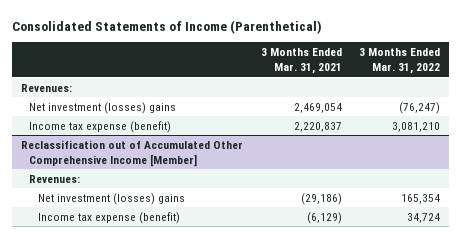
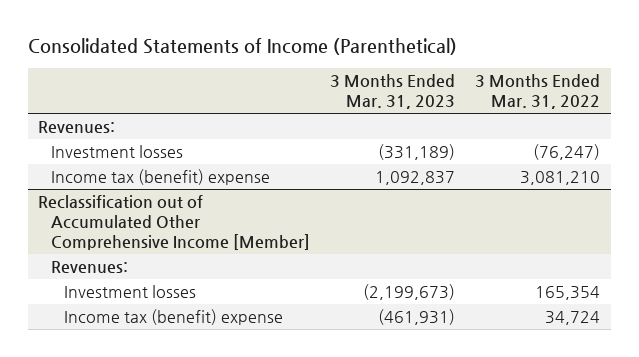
[260,48,342,75] 3 Months Ended Mar. 31, 2021 -> none
none -> [330,74,456,110] 3 Months Ended Mar. 31, 2023
[29,101,177,114] Net investment (losses) gains -> [51,145,184,159] Investment losses
[29,120,172,133] Income tax expense (benefit) -> [51,169,271,186] Income tax (benefit) expense
[37,192,185,205] Net investment (losses) gains -> [63,285,196,299] Investment losses
[37,211,180,224] Income tax expense (benefit) -> [63,309,283,326] Income tax (benefit) expense

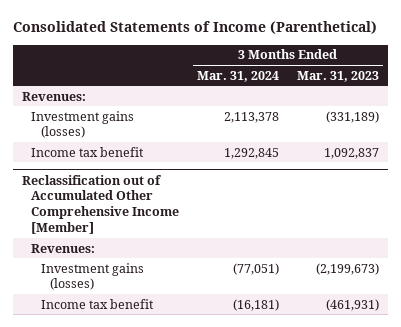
[475,74,601,110] 3 Months Ended Mar. 31, 2022 -> none
none -> [197,70,280,82] Mar. 31, 2024
[51,145,184,159] Investment losses -> [31,110,135,139] Investment gains (losses)
[51,169,271,186] Income tax (benefit) expense -> [31,146,145,157] Income tax benefit
[63,285,196,299] Investment losses -> [40,262,144,291] Investment gains (losses)
[63,309,283,326] Income tax (benefit) expense -> [40,298,154,309] Income tax benefit

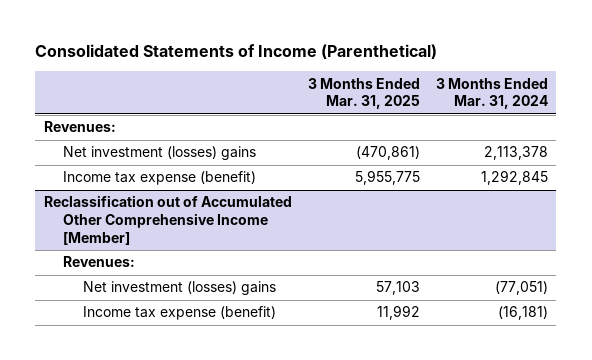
[296,70,379,82] Mar. 31, 2023 -> none
none -> [307,77,420,110] 3 Months Ended Mar. 31, 2025
[31,110,135,139] Investment gains (losses) -> [63,146,257,161] Net investment (losses) gains
[31,146,145,157] Income tax benefit -> [63,171,257,186] Income tax expense (benefit)
[40,262,144,291] Investment gains (losses) -> [82,281,276,296] Net investment (losses) gains
[40,298,154,309] Income tax benefit -> [82,306,276,321] Income tax expense (benefit)

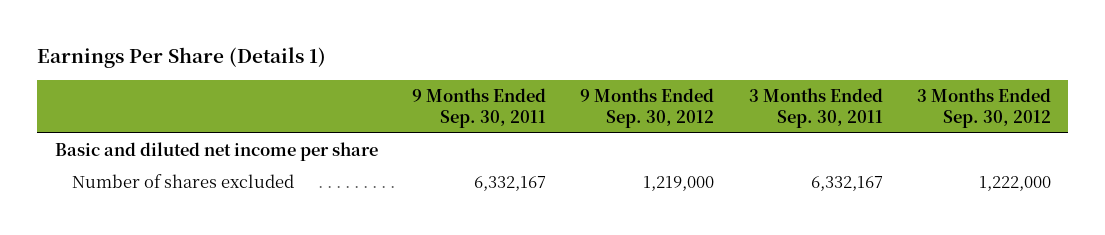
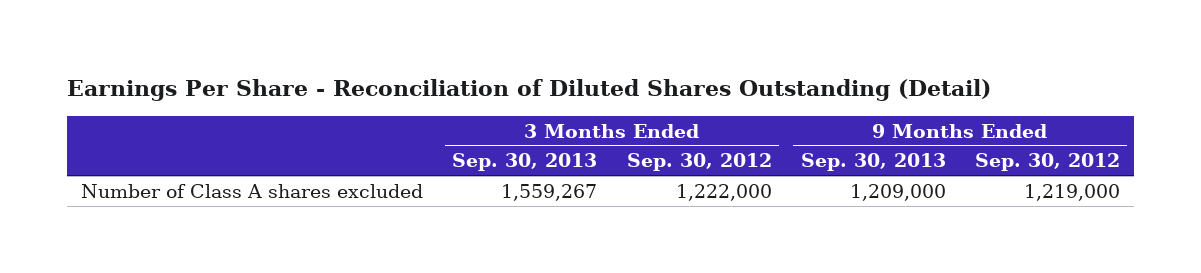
[37,47,327,69] Earnings Per Share (Details 1) -> [66,79,991,102] Earnings Per Share - Reconciliation of Diluted Shares Outstanding (Detail)
[411,88,546,128] 9 Months Ended Sep. 30, 2011 -> none
[748,88,883,128] 3 Months Ended Sep. 30, 2011 -> none
none -> [452,153,598,172] Sep. 30, 2013
none -> [800,153,946,172] Sep. 30, 2013
[54,142,378,162] Basic and diluted net income per share -> none
[72,174,295,189] Number of shares excluded -> [81,183,424,198] Number of Class A shares excluded

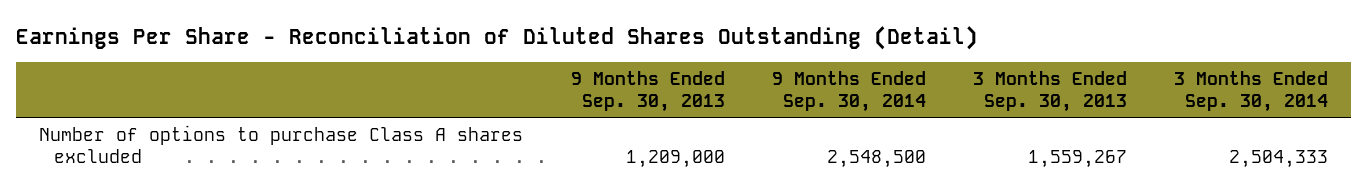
[626,153,772,172] Sep. 30, 2012 -> none
[974,153,1120,172] Sep. 30, 2012 -> none
none -> [771,70,926,112] 9 Months Ended Sep. 30, 2014
none -> [1173,70,1328,112] 3 Months Ended Sep. 30, 2014
[81,183,424,198] Number of Class A shares excluded -> [39,124,524,164] Number of options to purchase Class A shares excluded

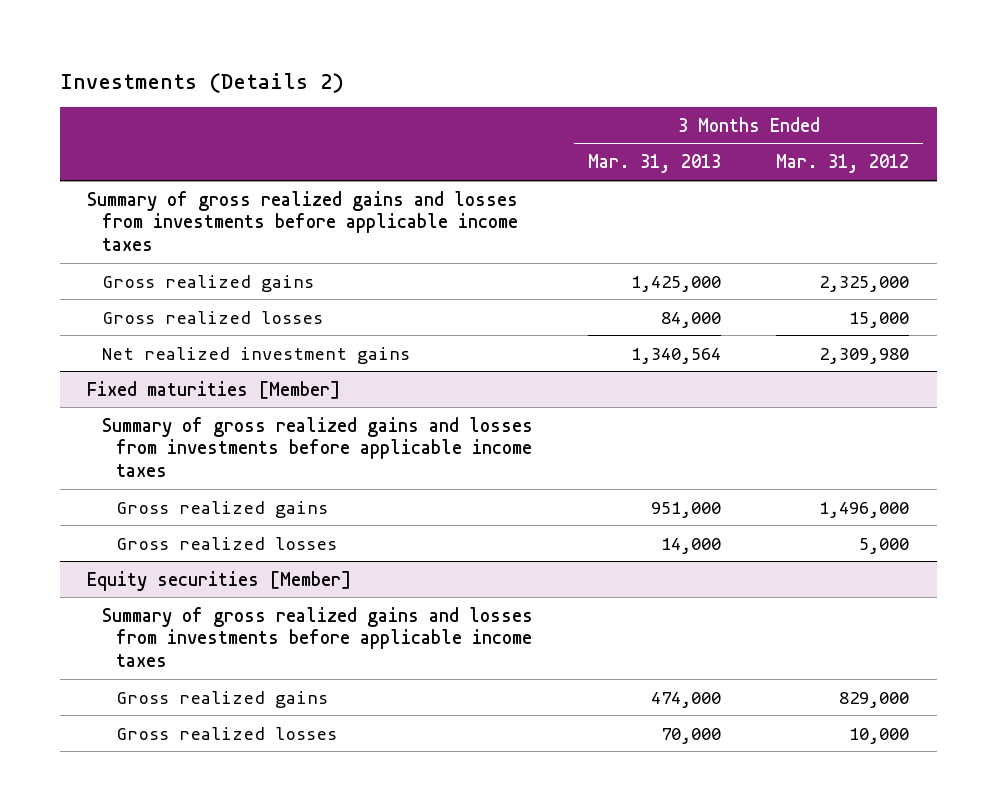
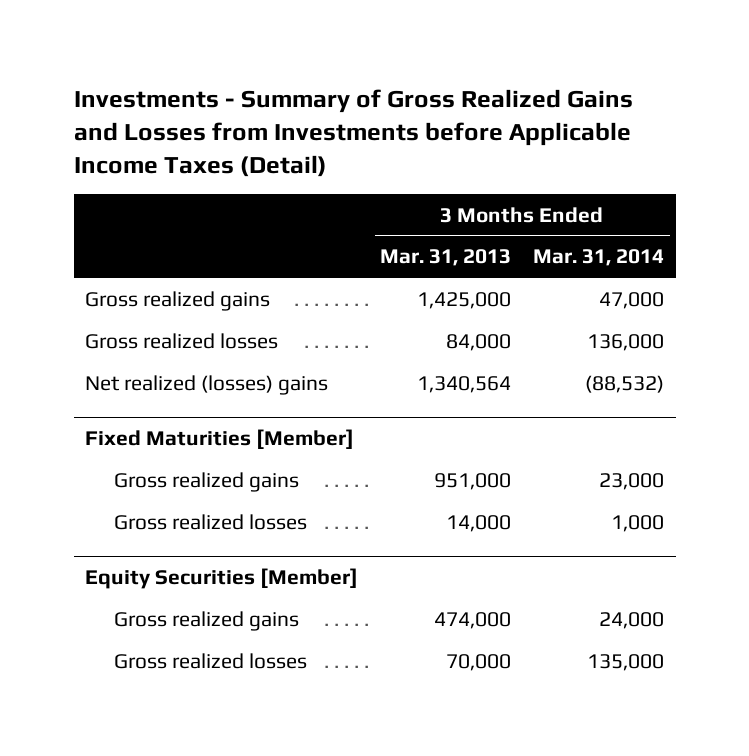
[59,72,344,93] Investments (Details 2) -> [73,88,633,177] Investments - Summary of Gross Realized Gains and Losses from Investments before Applicable Income Taxes (Detail)
[776,154,910,174] Mar. 31, 2012 -> none
none -> [533,249,665,267] Mar. 31, 2014
[87,190,519,251] Summary of gross realized gains and losses from investments before applicable income taxes -> none
[101,416,533,477] Summary of gross realized gains and losses from investments before applicable income taxes -> none
[101,346,410,364] Net realized investment gains -> [85,374,329,395] Net realized (losses) gains
[87,380,341,399] Fixed maturities [Member] -> [85,429,355,450] Fixed Maturities [Member]
[101,606,533,667] Summary of gross realized gains and losses from investments before applicable income taxes -> none
[87,570,352,591] Equity securities [Member] -> [85,568,359,590] Equity Securities [Member]

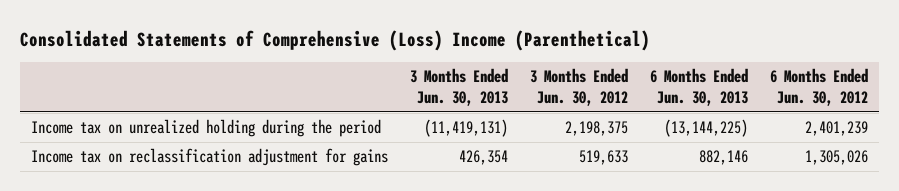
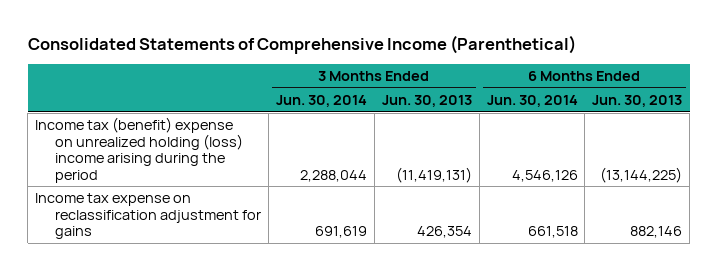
[19,29,650,51] Consolidated Statements of Comprehensive (Loss) Income (Parenthetical) -> [27,35,576,55] Consolidated Statements of Comprehensive Income (Parenthetical)
[530,68,629,107] 3 Months Ended Jun. 30, 2012 -> none
[770,68,869,107] 6 Months Ended Jun. 30, 2012 -> none
none -> [276,94,368,107] Jun. 30, 2014
none -> [486,94,578,107] Jun. 30, 2014
[30,119,381,138] Income tax on unrealized holding during the period -> [35,117,244,183] Income tax (benefit) expense on unrealized holding (loss) income arising during the period
[30,148,388,167] Income tax on reclassification adjustment for gains -> [35,193,262,240] Income tax expense on reclassification adjustment for gains

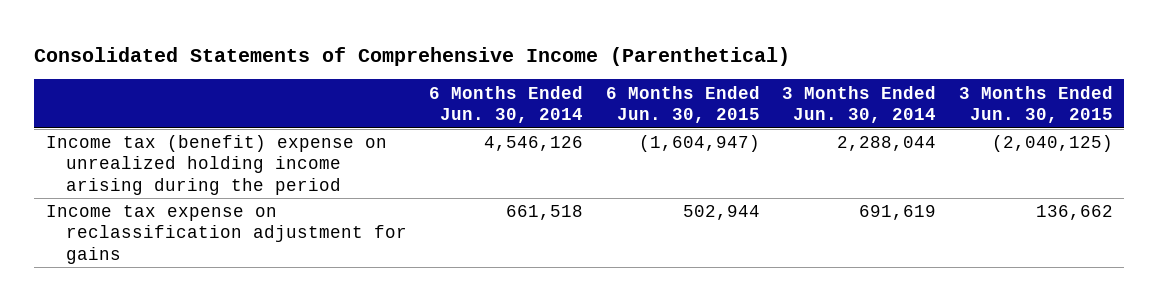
[381,94,472,107] Jun. 30, 2013 -> none
[592,94,683,107] Jun. 30, 2013 -> none
none -> [605,85,760,123] 6 Months Ended Jun. 30, 2015
none -> [958,85,1113,123] 3 Months Ended Jun. 30, 2015
[35,117,244,183] Income tax (benefit) expense on unrealized holding (loss) income arising during the period -> [45,135,387,195] Income tax (benefit) expense on unrealized holding income arising during the period

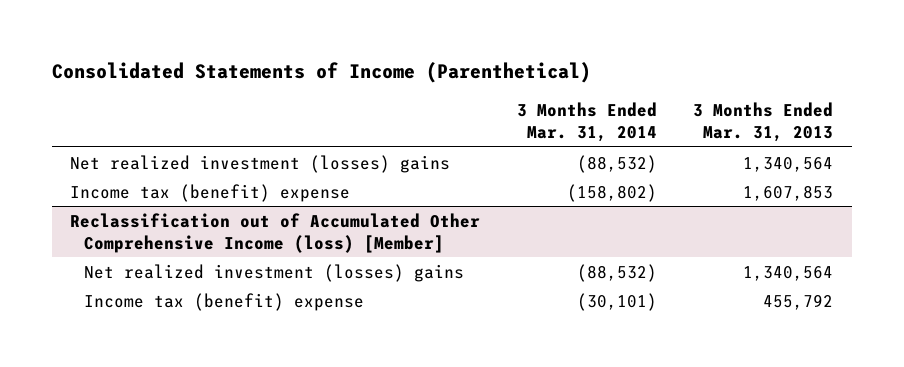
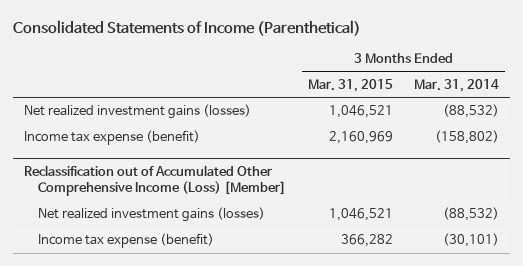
[693,102,834,143] 3 Months Ended Mar. 31, 2013 -> none
none -> [307,78,393,92] Mar. 31, 2015
[70,154,451,173] Net realized investment (losses) gains -> [23,104,251,120] Net realized investment gains (losses)
[70,183,351,202] Income tax (benefit) expense -> [23,130,200,146] Income tax expense (benefit)
[70,212,481,253] Reclassification out of Accumulated Other Comprehensive Income (loss) [Member] -> [23,164,286,197] Reclassification out of Accumulated Other Comprehensive Income (Loss) [Member]
[84,263,465,282] Net realized investment (losses) gains -> [37,207,265,223] Net realized investment gains (losses)
[84,292,365,311] Income tax (benefit) expense -> [37,233,214,249] Income tax expense (benefit)

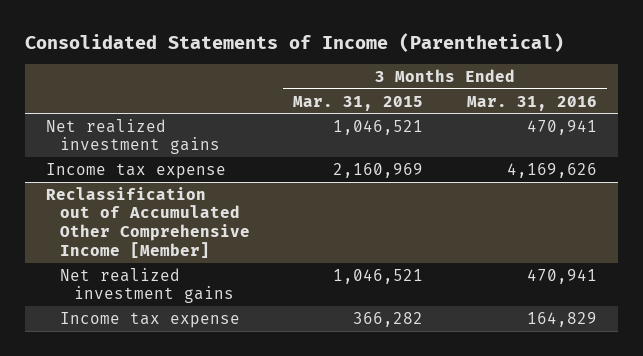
[414,78,500,92] Mar. 31, 2014 -> none
none -> [466,95,597,111] Mar. 31, 2016
[23,104,251,120] Net realized investment gains (losses) -> [46,118,221,155] Net realized investment gains
[23,130,200,146] Income tax expense (benefit) -> [46,162,227,179] Income tax expense
[23,164,286,197] Reclassification out of Accumulated Other Comprehensive Income (Loss) [Member] -> [46,186,251,258] Reclassification out of Accumulated Other Comprehensive Income [Member]
[37,207,265,223] Net realized investment gains (losses) -> [60,267,235,304] Net realized investment gains
[37,233,214,249] Income tax expense (benefit) -> [60,311,241,328] Income tax expense

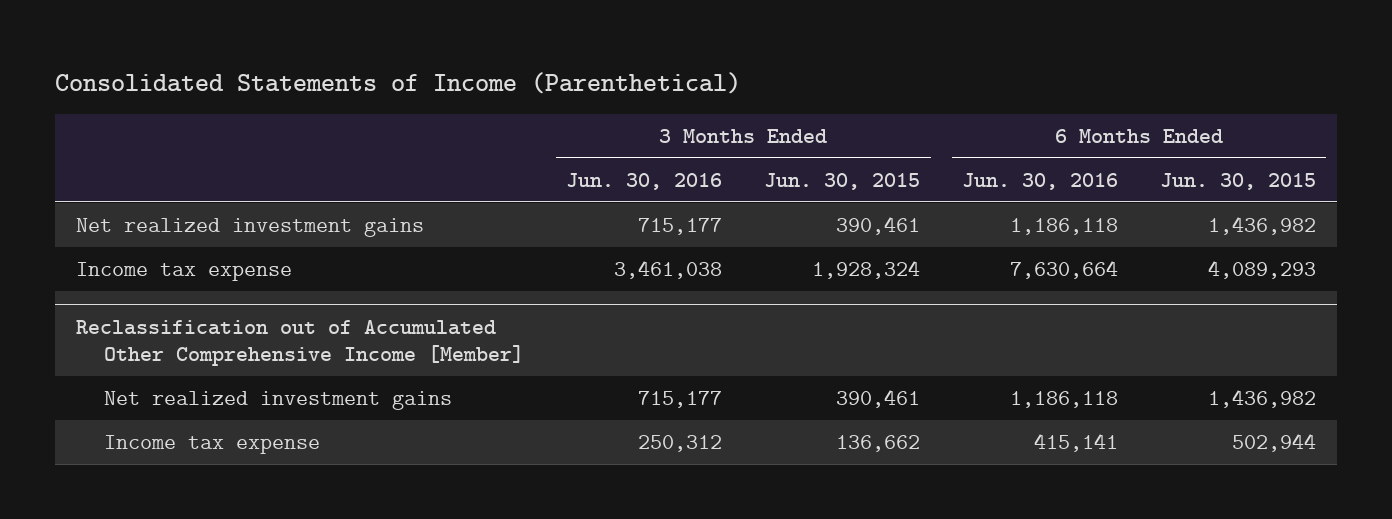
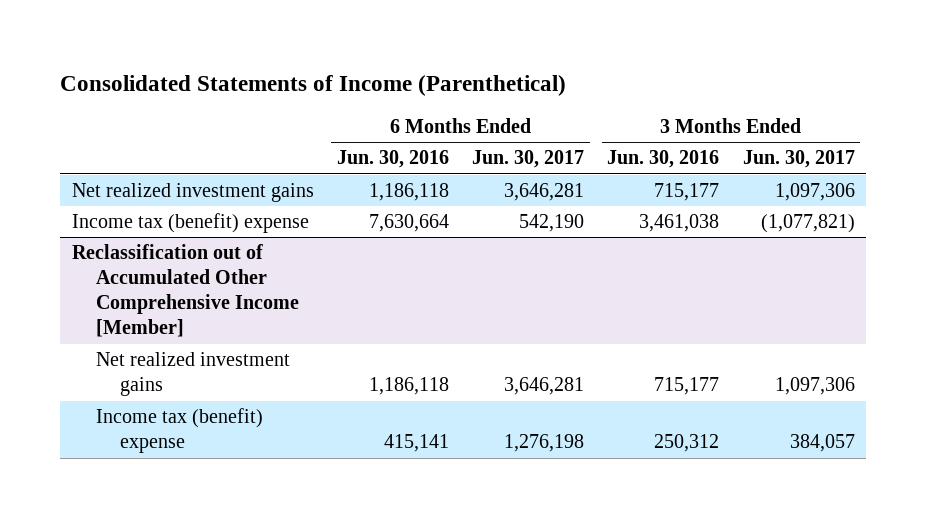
[764,172,921,190] Jun. 30, 2015 -> none
[1159,172,1316,190] Jun. 30, 2015 -> none
none -> [472,150,585,169] Jun. 30, 2017
none -> [742,150,855,169] Jun. 30, 2017
[76,261,293,281] Income tax expense -> [71,213,309,234] Income tax (benefit) expense
[104,434,321,454] Income tax expense -> [96,408,264,454] Income tax (benefit) expense

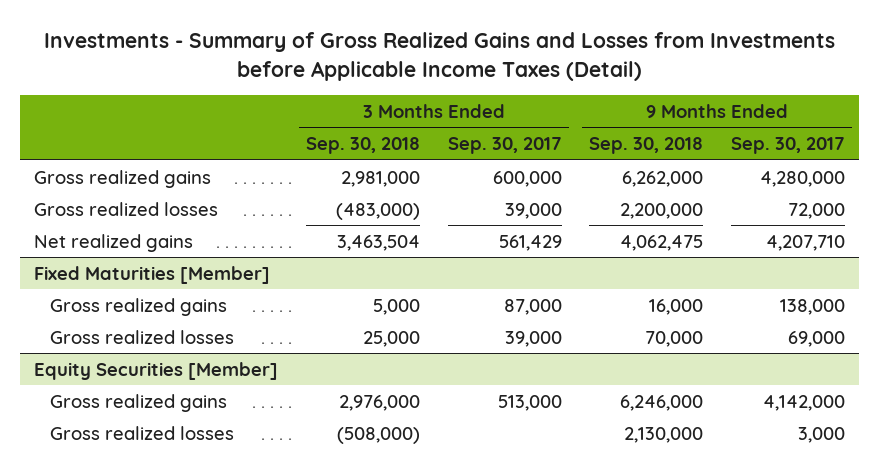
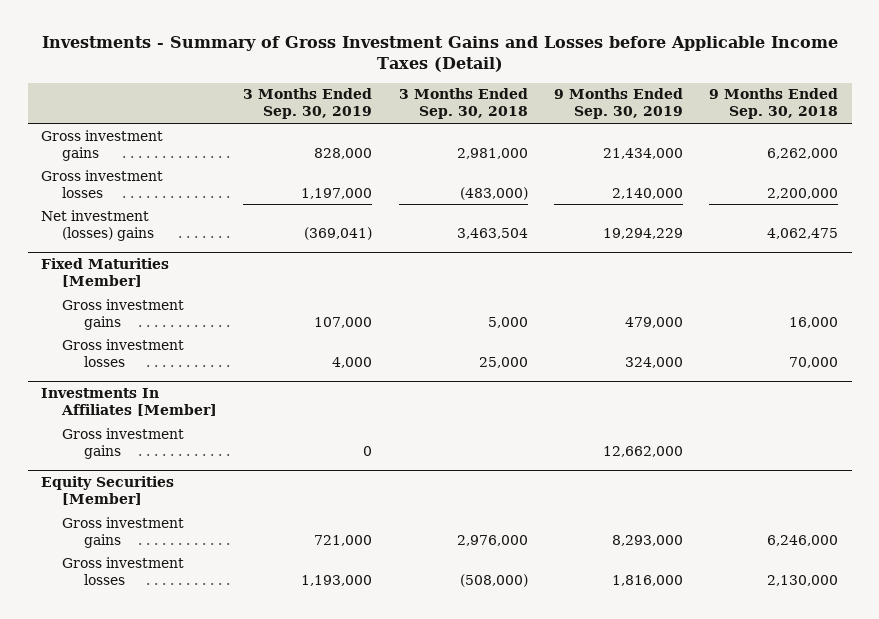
[43,32,835,81] Investments - Summary of Gross Realized Gains and Losses from Investments before Applicable Income Taxes (Detail) -> [41,36,838,73] Investments - Summary of Gross Investment Gains and Losses before Applicable Income Taxes (Detail)
[447,137,562,155] Sep. 30, 2017 -> none
[731,137,846,155] Sep. 30, 2017 -> none
none -> [243,88,373,120] 3 Months Ended Sep. 30, 2019
none -> [554,88,684,120] 9 Months Ended Sep. 30, 2019
[33,169,211,188] Gross realized gains -> [40,129,163,161] Gross investment gains
[33,201,218,216] Gross realized losses -> [40,169,163,198] Gross investment losses
[33,233,193,252] Net realized gains -> [40,209,155,241] Net investment (losses) gains
[49,297,227,316] Gross realized gains -> [62,298,185,330] Gross investment gains
[49,329,234,344] Gross realized losses -> [62,338,185,367] Gross investment losses
none -> [40,388,218,416] Investments In Affiliates [Member]
none -> [62,427,185,459] Gross investment gains
[49,393,227,412] Gross realized gains -> [62,516,185,548] Gross investment gains
[49,425,234,440] Gross realized losses -> [62,556,185,585] Gross investment losses

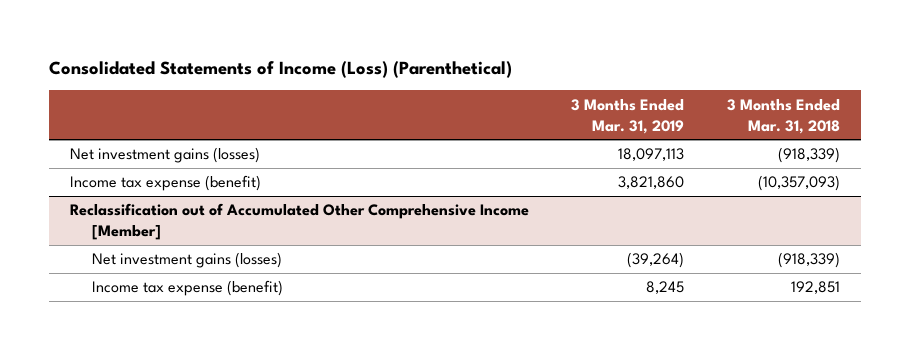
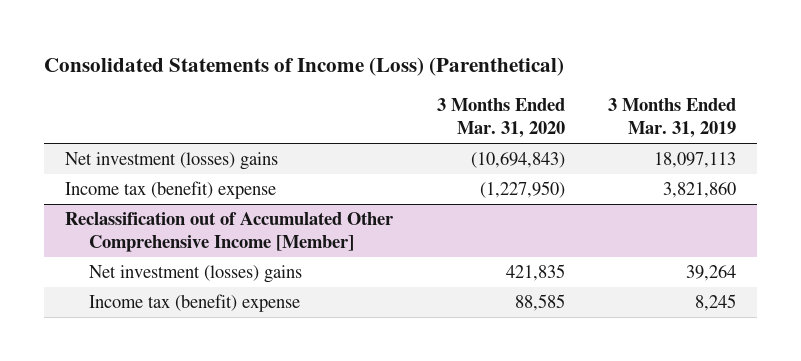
[726,98,840,134] 3 Months Ended Mar. 31, 2018 -> none
none -> [436,98,565,139] 3 Months Ended Mar. 31, 2020
[70,147,261,164] Net investment gains (losses) -> [65,151,279,170] Net investment (losses) gains
[70,175,262,192] Income tax expense (benefit) -> [65,180,277,199] Income tax (benefit) expense
[91,252,282,269] Net investment gains (losses) -> [89,264,303,283] Net investment (losses) gains
[627,252,685,269] (39,264) -> [685,264,736,281] 39,264
[91,280,283,297] Income tax expense (benefit) -> [89,293,301,312] Income tax (benefit) expense

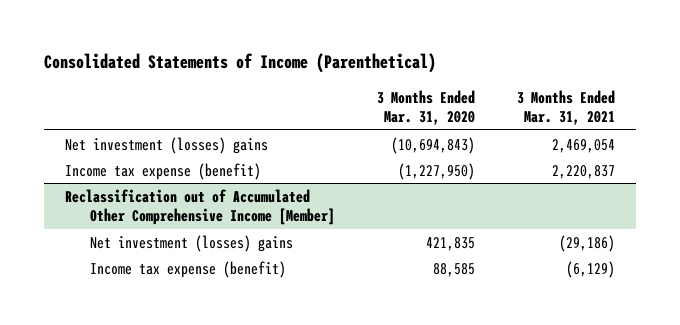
[43,57,564,77] Consolidated Statements of Income (Loss) (Parenthetical) -> [43,53,436,74] Consolidated Statements of Income (Parenthetical)
[607,98,736,139] 3 Months Ended Mar. 31, 2019 -> none
none -> [516,89,615,126] 3 Months Ended Mar. 31, 2021
[65,180,277,199] Income tax (benefit) expense -> [64,162,261,180] Income tax expense (benefit)
[89,293,301,312] Income tax (benefit) expense -> [89,260,286,278] Income tax expense (benefit)

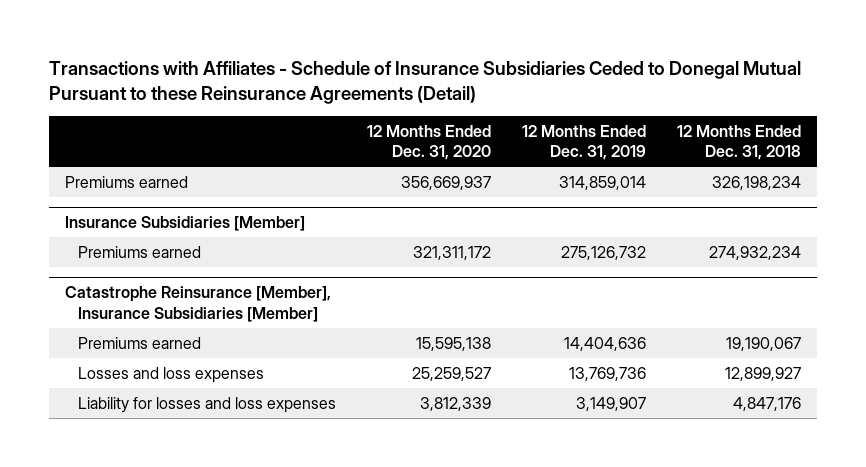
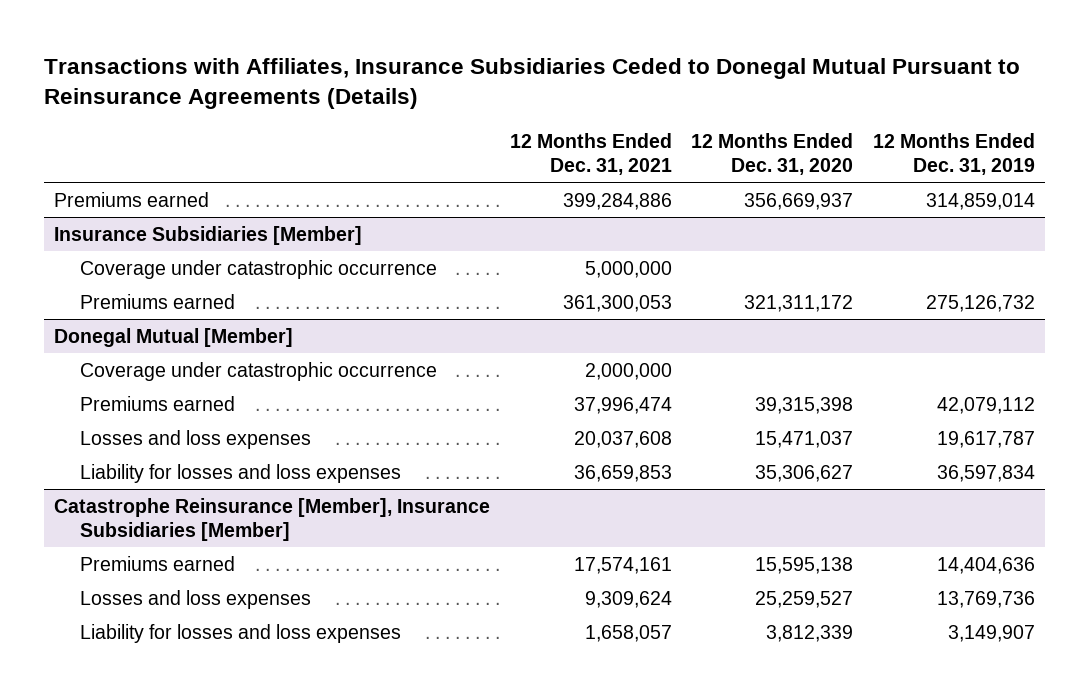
[49,60,802,104] Transactions with Affiliates - Schedule of Insurance Subsidiaries Ceded to Donegal Mutual Pursuant to these Reinsurance Agreements (Detail) -> [43,58,1020,110] Transactions with Affiliates, Insurance Subsidiaries Ceded to Donegal Mutual Pursuant to Reinsurance Agreements (Details)
[677,124,802,161] 12 Months Ended Dec. 31, 2018 -> none
none -> [509,132,672,175] 12 Months Ended Dec. 31, 2021
none -> [79,259,437,279] Coverage under catastrophic occurrence
none -> [53,327,293,347] Donegal Mutual [Member]
none -> [79,361,437,381] Coverage under catastrophic occurrence
none -> [79,395,235,411] Premiums earned
none -> [79,429,311,449] Losses and loss expenses
none -> [79,463,401,483] Liability for losses and loss expenses

